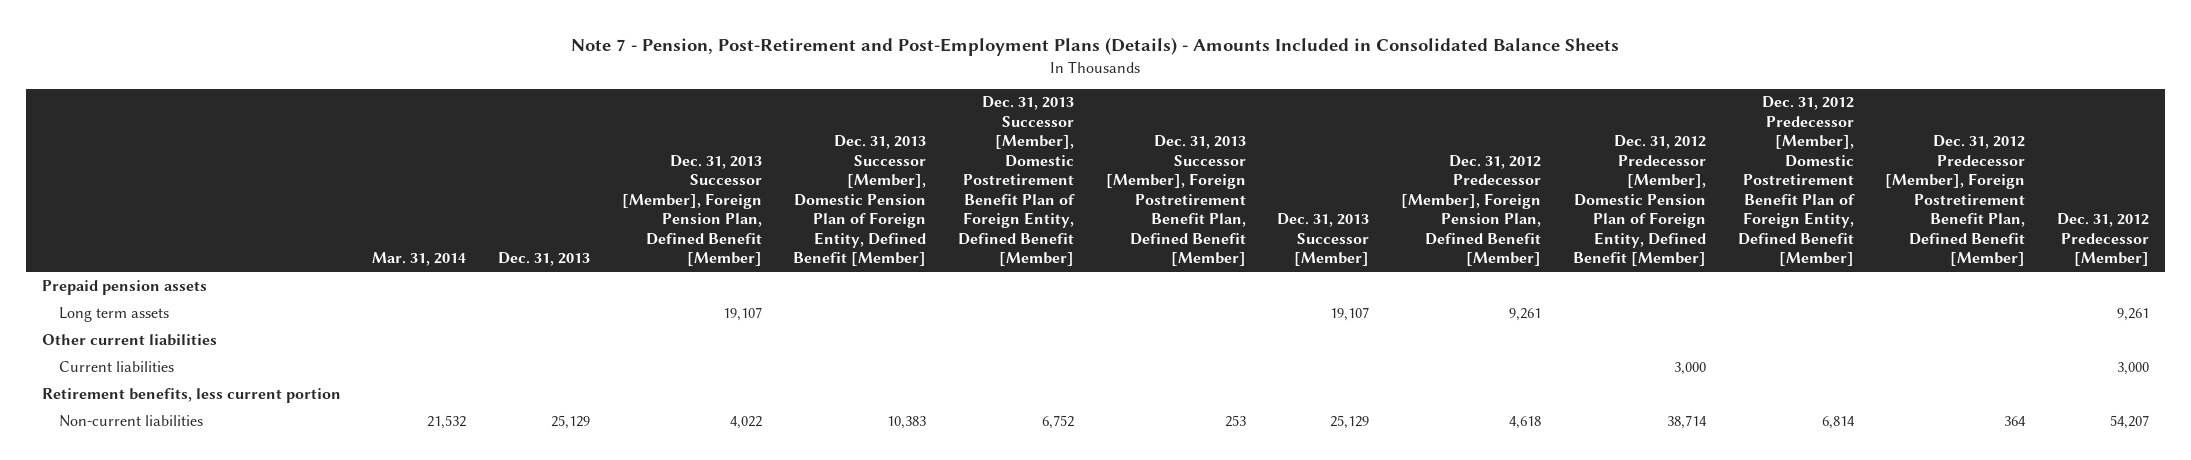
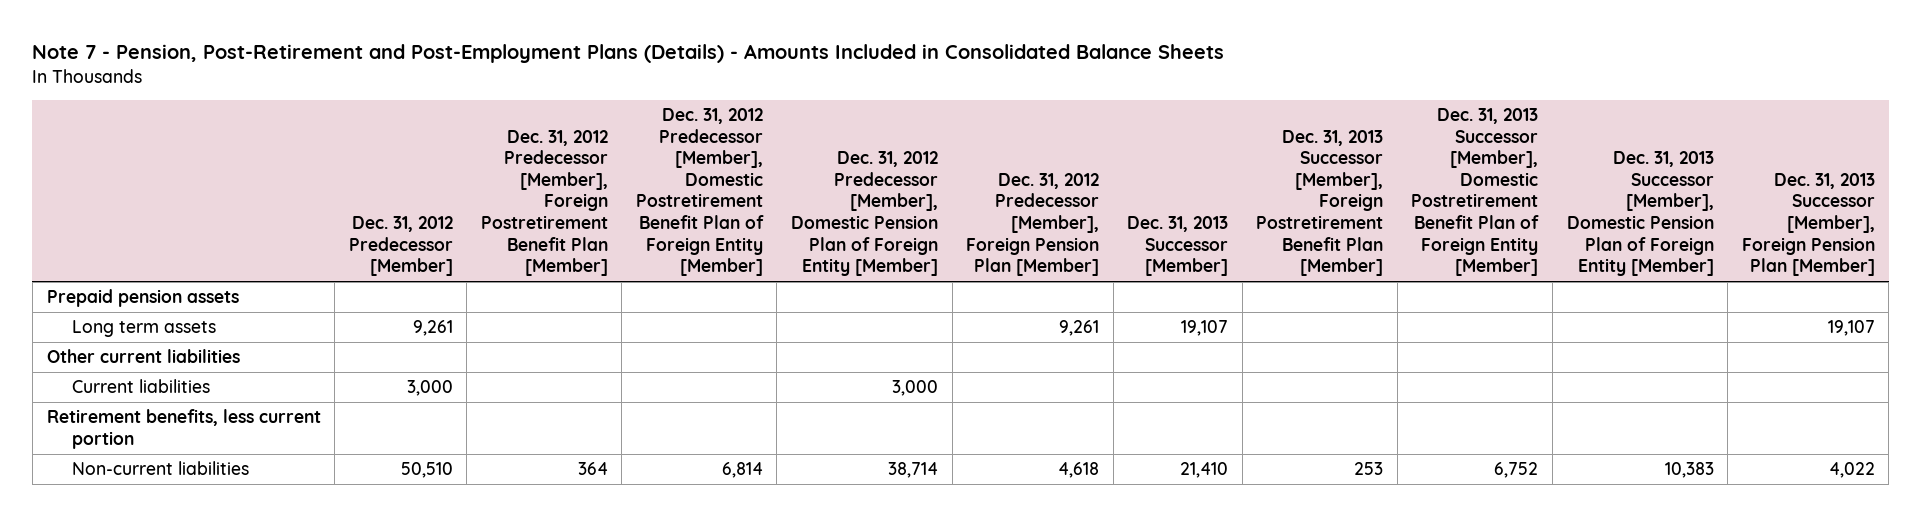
[372,252,467,267] Mar. 31, 2014 -> none
[498,252,591,267] Dec. 31, 2013 -> none
[621,154,762,267] Dec. 31, 2013 Successor [Member], Foreign Pension Plan, Defined Benefit [Member] -> none
[793,135,927,267] Dec. 31, 2013 Successor [Member], Domestic Pension Plan of Foreign Entity, Defined Benefit [Member] -> none
[958,96,1076,267] Dec. 31, 2013 Successor [Member], Domestic Postretirement Benefit Plan of Foreign Entity, Defined Benefit [Member] -> none
[1105,135,1246,267] Dec. 31, 2013 Successor [Member], Foreign Postretirement Benefit Plan, Defined Benefit [Member] -> none
[1401,154,1542,267] Dec. 31, 2012 Predecessor [Member], Foreign Pension Plan, Defined Benefit [Member] -> none
[1572,135,1706,267] Dec. 31, 2012 Predecessor [Member], Domestic Pension Plan of Foreign Entity, Defined Benefit [Member] -> none
[1737,96,1855,267] Dec. 31, 2012 Predecessor [Member], Domestic Postretirement Benefit Plan of Foreign Entity, Defined Benefit [Member] -> none
[1885,135,2026,267] Dec. 31, 2012 Predecessor [Member], Foreign Postretirement Benefit Plan, Defined Benefit [Member] -> none
none -> [480,129,608,277] Dec. 31, 2012 Predecessor [Member], Foreign Postretirement Benefit Plan [Member]
none -> [635,108,764,277] Dec. 31, 2012 Predecessor [Member], Domestic Postretirement Benefit Plan of Foreign Entity [Member]
none -> [790,151,938,277] Dec. 31, 2012 Predecessor [Member], Domestic Pension Plan of Foreign Entity [Member]
none -> [966,172,1100,277] Dec. 31, 2012 Predecessor [Member], Foreign Pension Plan [Member]
none -> [1256,129,1384,277] Dec. 31, 2013 Successor [Member], Foreign Postretirement Benefit Plan [Member]
none -> [1411,108,1540,277] Dec. 31, 2013 Successor [Member], Domestic Postretirement Benefit Plan of Foreign Entity [Member]
none -> [1566,151,1714,277] Dec. 31, 2013 Successor [Member], Domestic Pension Plan of Foreign Entity [Member]
none -> [1741,172,1875,277] Dec. 31, 2013 Successor [Member], Foreign Pension Plan [Member]
[1330,414,1370,429] 25,129 -> [1180,462,1229,479] 21,410
[2109,414,2149,429] 54,207 -> [400,462,453,479] 50,510

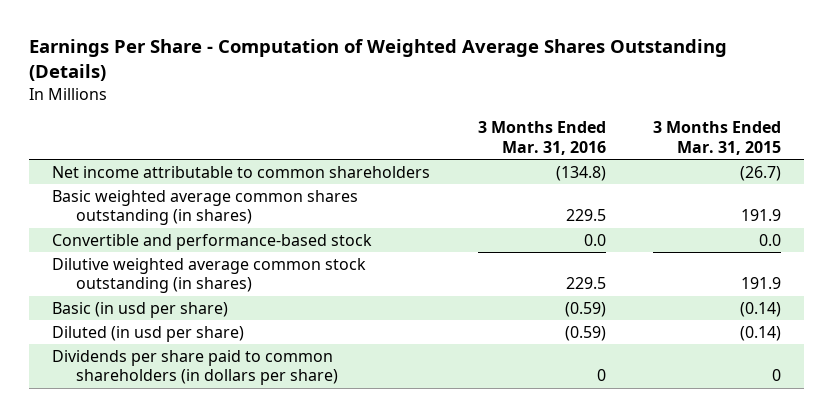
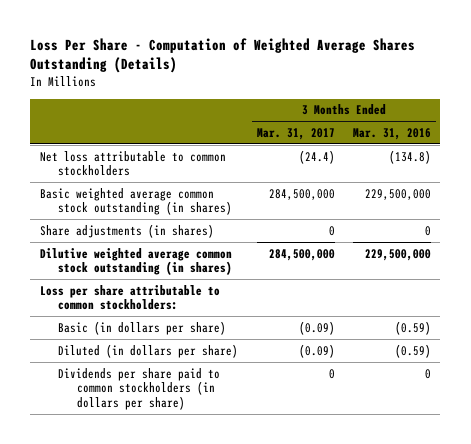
[28,39,727,82] Earnings Per Share - Computation of Weighted Average Shares Outstanding (Details) -> [30,37,416,74] Loss Per Share - Computation of Weighted Average Shares Outstanding (Details)
[652,121,781,155] 3 Months Ended Mar. 31, 2015 -> none
none -> [256,127,335,140] Mar. 31, 2017
[52,233,373,250] Convertible and performance-based stock -> none
[52,165,431,178] Net income attributable to common shareholders -> [39,150,226,177] Net loss attributable to common stockholders
[52,189,359,226] Basic weighted average common shares outstanding (in shares) -> [39,187,233,216] Basic weighted average common stock outstanding (in shares)
[565,209,606,222] 229.5 -> [365,188,432,200] 229,500,000
none -> [39,223,214,238] Share adjustments (in shares)
[565,277,606,290] 229.5 -> [365,248,432,261] 229,500,000
none -> [39,284,220,311] Loss per share attributable to common stockholders:
[52,301,229,318] Basic (in usd per share) -> [58,320,227,335] Basic (in dollars per share)
[52,325,245,342] Diluted (in usd per share) -> [58,343,239,358] Diluted (in dollars per share)
[52,349,339,386] Dividends per share paid to common shareholders (in dollars per share) -> [58,367,221,411] Dividends per share paid to common stockholders (in dollars per share)

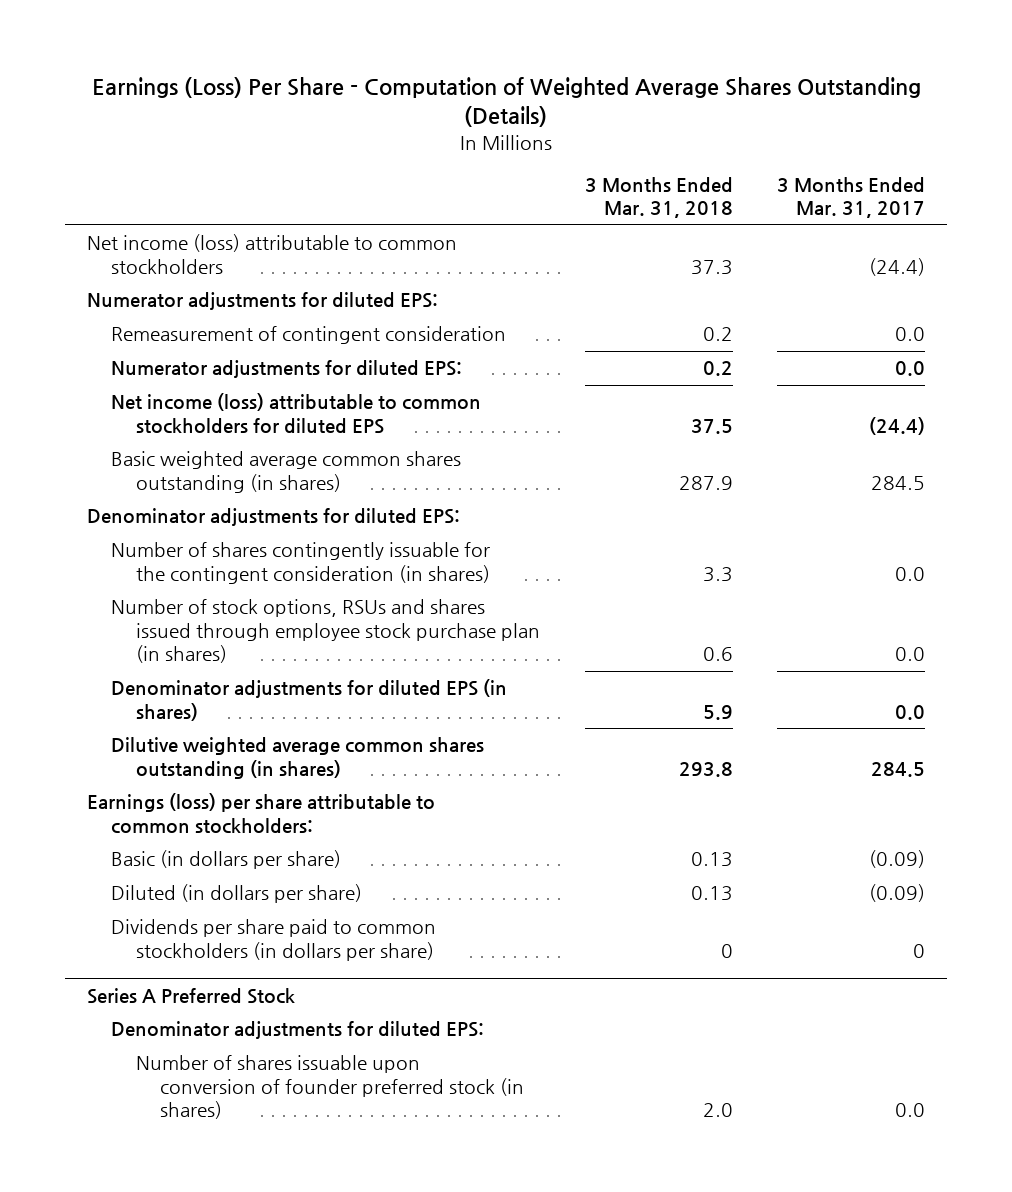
[30,37,416,74] Loss Per Share - Computation of Weighted Average Shares Outstanding (Details) -> [92,76,922,128] Earnings (Loss) Per Share - Computation of Weighted Average Shares Outstanding (Details)
[353,127,432,140] Mar. 31, 2016 -> none
none -> [584,176,733,219] 3 Months Ended Mar. 31, 2018
[39,150,226,177] Net loss attributable to common stockholders -> [87,234,458,274] Net income (loss) attributable to common stockholders
none -> [87,292,439,311] Numerator adjustments for diluted EPS:
none -> [111,326,507,345] Remeasurement of contingent consideration
none -> [111,360,463,379] Numerator adjustments for diluted EPS:
none -> [111,393,482,434] Net income (loss) attributable to common stockholders for diluted EPS
[39,187,233,216] Basic weighted average common stock outstanding (in shares) -> [111,451,462,493] Basic weighted average common shares outstanding (in shares)
[268,188,335,200] 284,500,000 -> [871,475,926,490] 284.5
none -> [87,508,461,527] Denominator adjustments for diluted EPS:
none -> [111,542,491,584] Number of shares contingently issuable for the contingent consideration (in shares)
none -> [111,599,540,664] Number of stock options, RSUs and shares issued through employee stock purchase plan (in shares)
[39,223,214,238] Share adjustments (in shares) -> [111,679,508,721] Denominator adjustments for diluted EPS (in shares)
[328,225,335,236] 0 -> [895,704,926,720] 0.0
[39,247,233,276] Dilutive weighted average common stock outstanding (in shares) -> [111,737,485,779] Dilutive weighted average common shares outstanding (in shares)
[268,248,335,261] 284,500,000 -> [871,761,926,777] 284.5
[39,284,220,311] Loss per share attributable to common stockholders: -> [87,793,436,834] Earnings (loss) per share attributable to common stockholders:
none -> [87,988,296,1005] Series A Preferred Stock
none -> [111,1021,485,1040] Denominator adjustments for diluted EPS:
none -> [135,1055,525,1120] Number of shares issuable upon conversion of founder preferred stock (in shares)

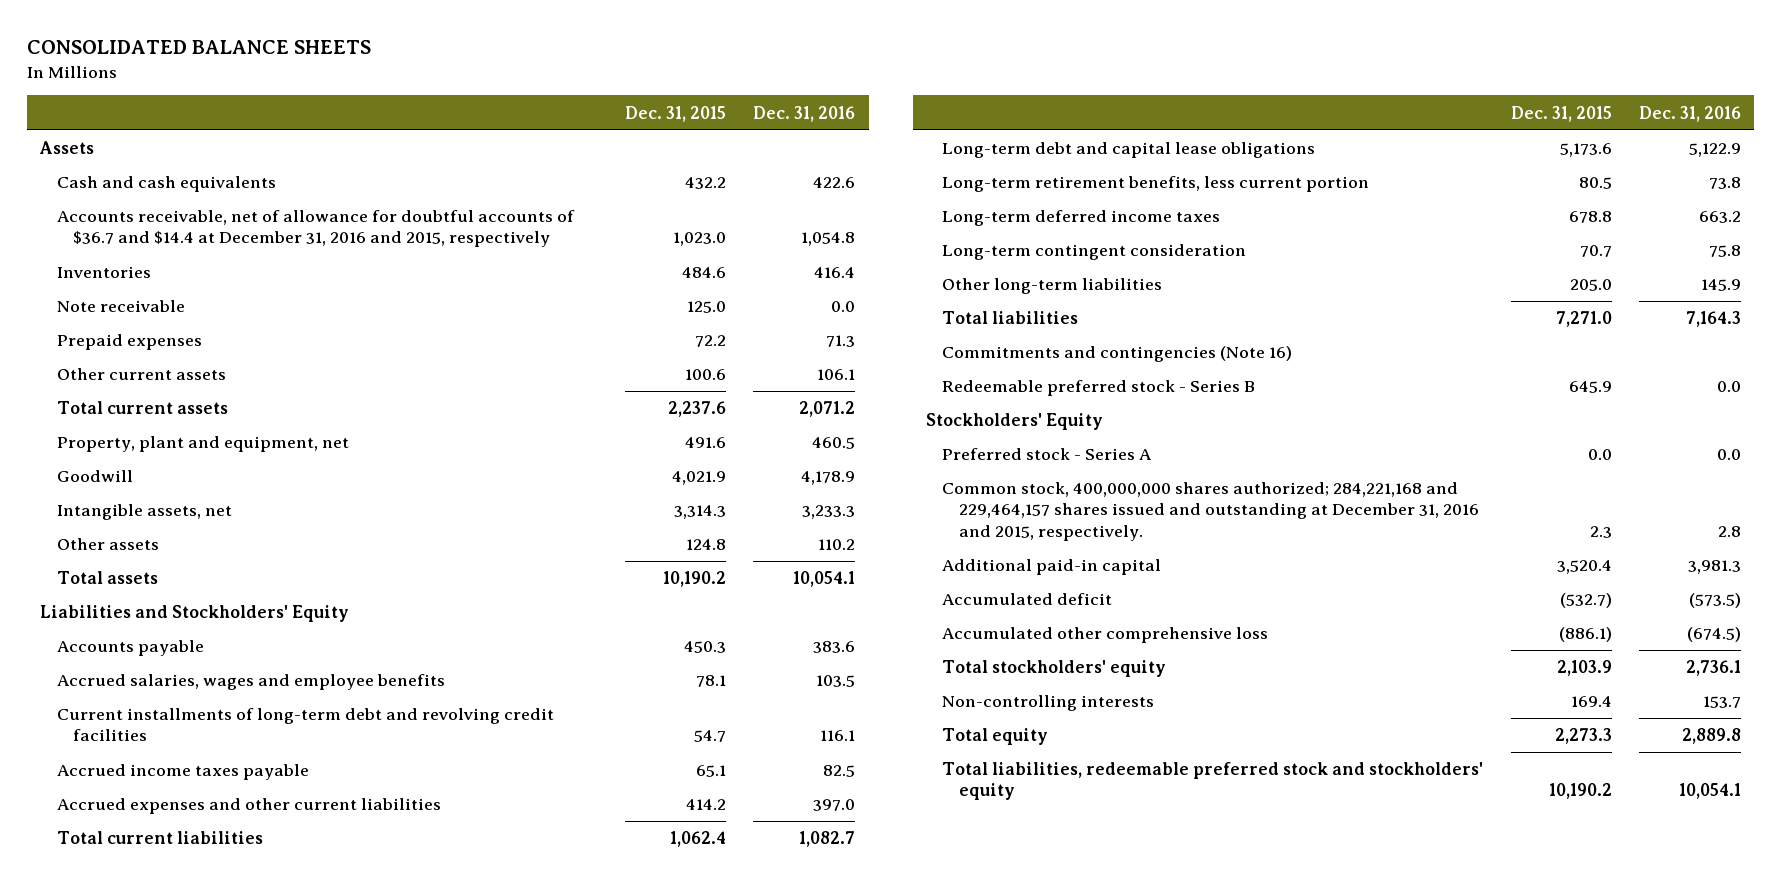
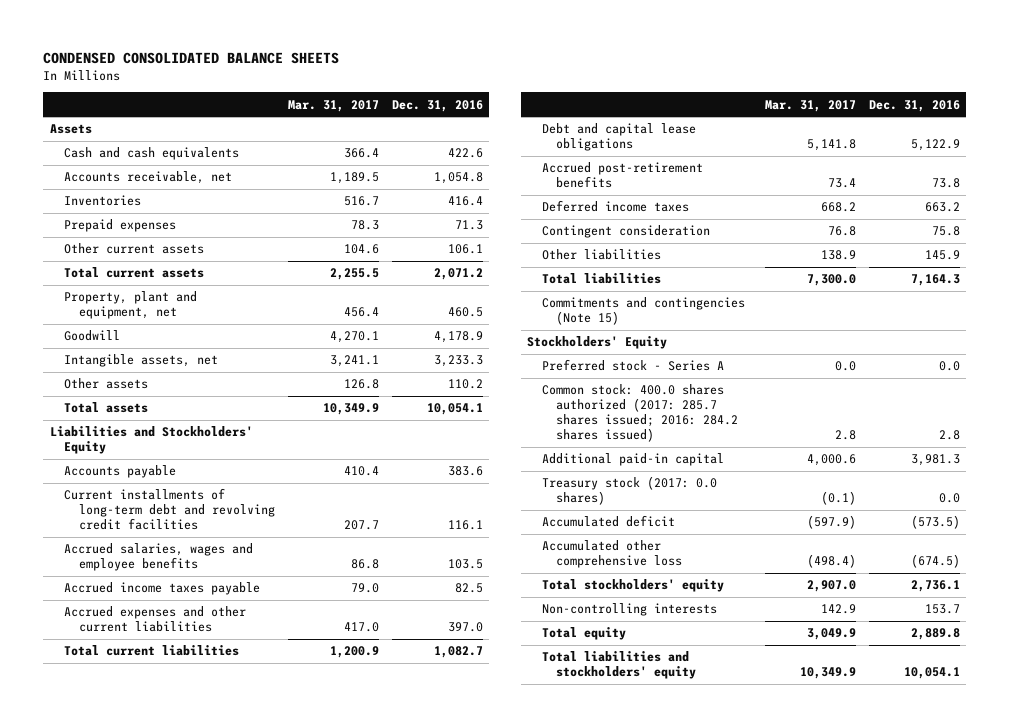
[26,40,371,55] CONSOLIDATED BALANCE SHEETS -> [43,51,340,64] CONDENSED CONSOLIDATED BALANCE SHEETS
[624,105,726,122] Dec. 31, 2015 -> none
none -> [287,99,379,112] Mar. 31, 2017
[56,210,575,248] Accounts receivable, net of allowance for doubtful accounts of $36.7 and $14.4 at December 31, 2016 and 2015, respectively -> [64,171,233,185] Accounts receivable, net
[56,300,185,313] Note receivable -> none
[56,674,445,691] Accrued salaries, wages and employee benefits -> [64,543,254,572] Accrued salaries, wages and employee benefits
[942,142,1316,159] Long-term debt and capital lease obligations -> [541,123,696,152] Debt and capital lease obligations
[942,176,1370,193] Long-term retirement benefits, less current portion -> [541,162,703,189] Accrued post-retirement benefits
[942,210,1221,227] Long-term deferred income taxes -> [541,200,689,213] Deferred income taxes
[942,244,1247,261] Long-term contingent consideration -> [541,225,710,239] Contingent consideration
[942,278,1163,295] Other long-term liabilities -> [541,249,661,261] Other liabilities
[942,380,1256,397] Redeemable preferred stock - Series B -> none
[942,346,1293,363] Commitments and contingencies (Note 16) -> [541,297,745,326] Commitments and contingencies (Note 15)
[942,482,1479,541] Common stock, 400,000,000 shares authorized; 284,221,168 and 229,464,157 shares issued and outstanding at December 31, 2016 and 2015, respectively. -> [541,384,738,443] Common stock: 400.0 shares authorized (2017: 285.7 shares issued; 2016: 284.2 shares issued)
none -> [541,476,717,506] Treasury stock (2017: 0.0 shares)
[942,762,1484,801] Total liabilities, redeemable preferred stock and stockholders' equity -> [541,651,696,680] Total liabilities and stockholders' equity

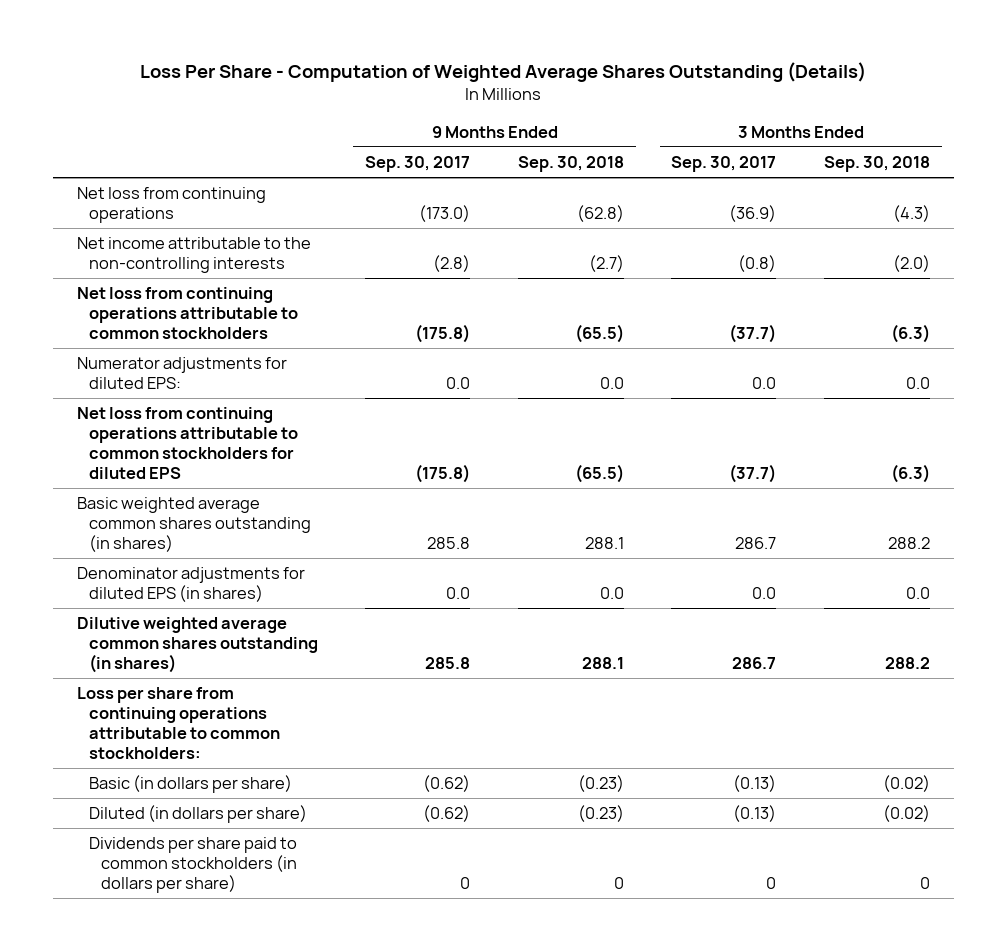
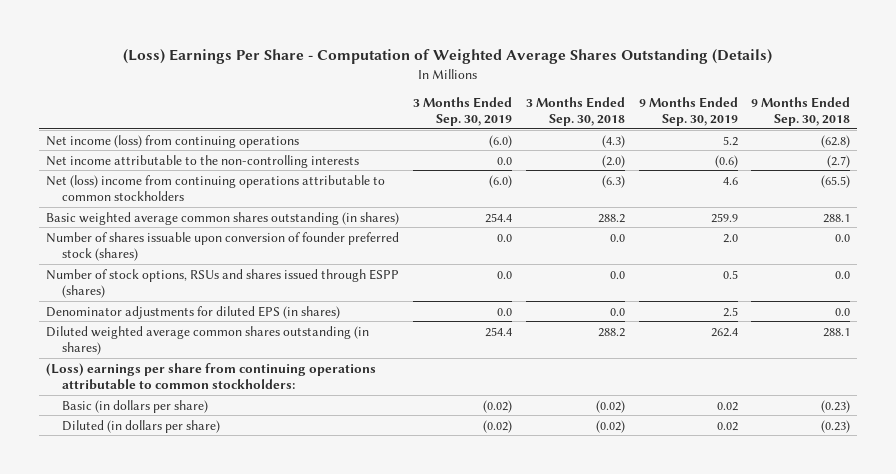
[140,62,867,83] Loss Per Share - Computation of Weighted Average Shares Outstanding (Details) -> [123,49,773,65] (Loss) Earnings Per Share - Computation of Weighted Average Shares Outstanding (Details)
[365,155,471,172] Sep. 30, 2017 -> none
[671,155,777,172] Sep. 30, 2017 -> none
none -> [412,96,512,127] 3 Months Ended Sep. 30, 2019
none -> [638,96,738,127] 9 Months Ended Sep. 30, 2019
[76,187,266,224] Net loss from continuing operations -> [45,134,299,148] Net income (loss) from continuing operations
[76,357,287,390] Numerator adjustments for diluted EPS: -> none
[76,407,298,480] Net loss from continuing operations attributable to common stockholders for diluted EPS -> none
[76,287,298,340] Net loss from continuing operations attributable to common stockholders -> [45,174,385,201] Net (loss) income from continuing operations attributable to common stockholders
none -> [45,231,399,261] Number of shares issuable upon conversion of founder preferred stock (shares)
none -> [45,268,399,298] Number of stock options, RSUs and shares issued through ESPP (shares)
[76,617,318,674] Dilutive weighted average common shares outstanding (in shares) -> [45,325,369,355] Diluted weighted average common shares outstanding (in shares)
[76,687,280,760] Loss per share from continuing operations attributable to common stockholders: -> [45,362,376,390] (Loss) earnings per share from continuing operations attributable to common stockholders:
[88,837,297,894] Dividends per share paid to common stockholders (in dollars per share) -> none

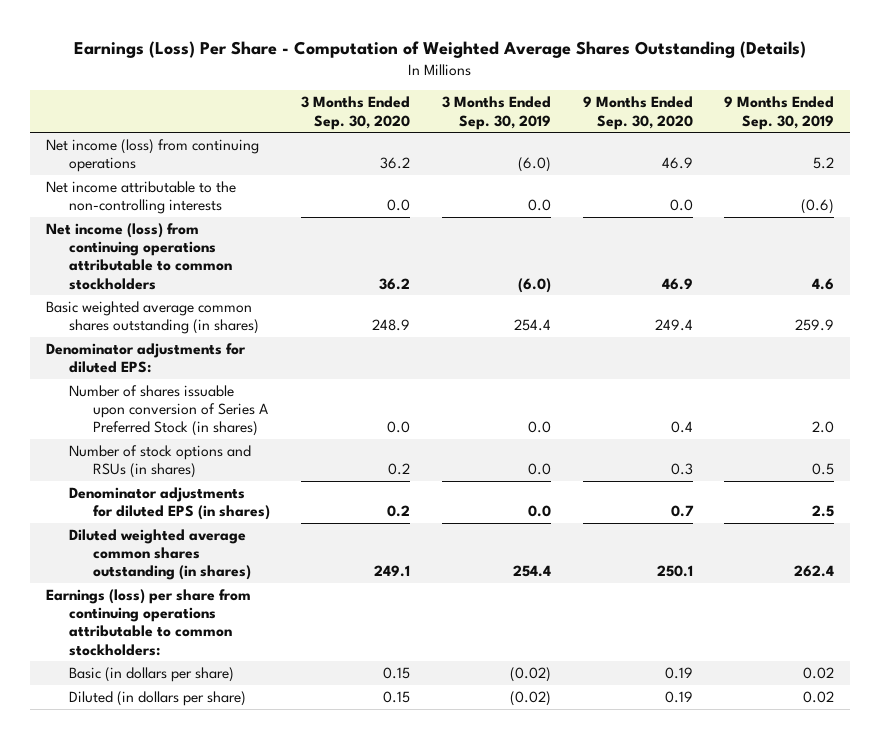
[123,49,773,65] (Loss) Earnings Per Share - Computation of Weighted Average Shares Outstanding (Details) -> [74,40,807,58] Earnings (Loss) Per Share - Computation of Weighted Average Shares Outstanding (Details)
[525,96,625,127] 3 Months Ended Sep. 30, 2018 -> none
[751,96,851,127] 9 Months Ended Sep. 30, 2018 -> none
none -> [301,96,411,130] 3 Months Ended Sep. 30, 2020
none -> [582,96,693,130] 9 Months Ended Sep. 30, 2020
[45,174,385,201] Net (loss) income from continuing operations attributable to common stockholders -> [45,222,233,290] Net income (loss) from continuing operations attributable to common stockholders
none -> [45,342,246,374] Denominator adjustments for diluted EPS:
[45,231,399,261] Number of shares issuable upon conversion of founder preferred stock (shares) -> [69,384,268,437] Number of shares issuable upon conversion of Series A Preferred Stock (in shares)
[45,268,399,298] Number of stock options, RSUs and shares issued through ESPP (shares) -> [69,444,252,479] Number of stock options and RSUs (in shares)
[45,362,376,390] (Loss) earnings per share from continuing operations attributable to common stockholders: -> [45,588,251,656] Earnings (loss) per share from continuing operations attributable to common stockholders:

